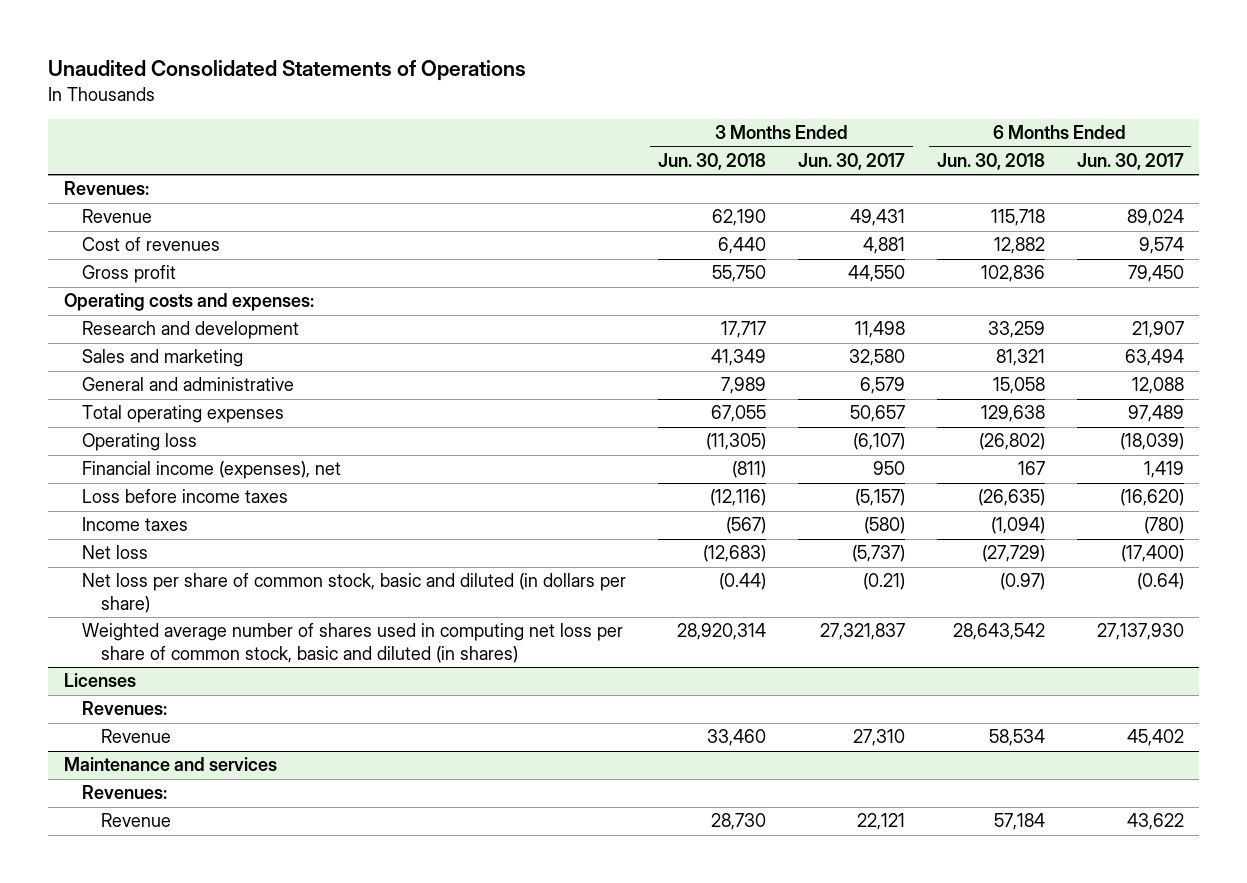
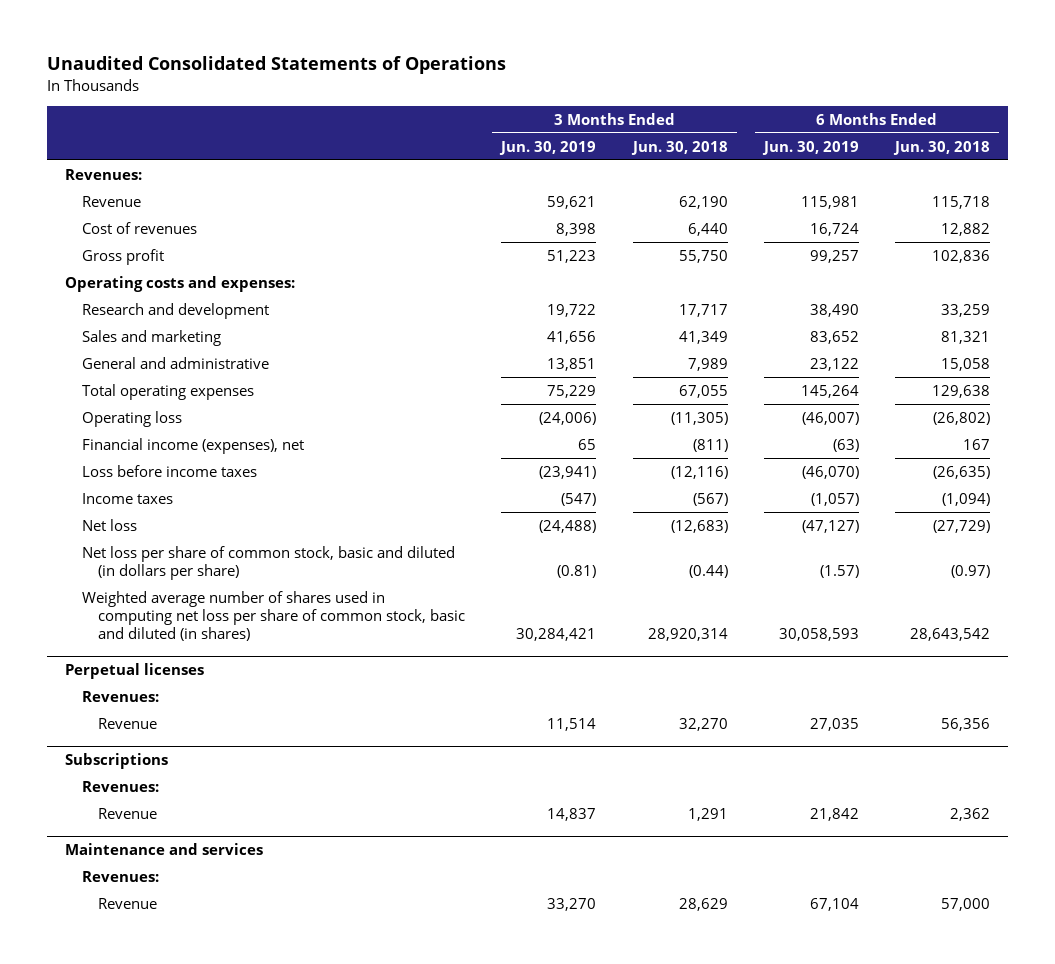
[797,152,905,170] Jun. 30, 2017 -> none
[1076,152,1184,170] Jun. 30, 2017 -> none
none -> [499,140,597,155] Jun. 30, 2019
none -> [762,140,860,155] Jun. 30, 2019
[63,673,136,688] Licenses -> [64,662,204,679] Perpetual licenses
[707,729,767,747] 33,460 -> [678,717,728,731] 32,270
[988,729,1045,747] 58,534 -> [941,717,991,731] 56,356
none -> [64,752,168,769] Subscriptions
none -> [81,780,159,792] Revenues:
none -> [98,807,158,819] Revenue
[711,813,767,831] 28,730 -> [678,897,728,911] 28,629
[993,813,1045,831] 57,184 -> [941,897,991,911] 57,000

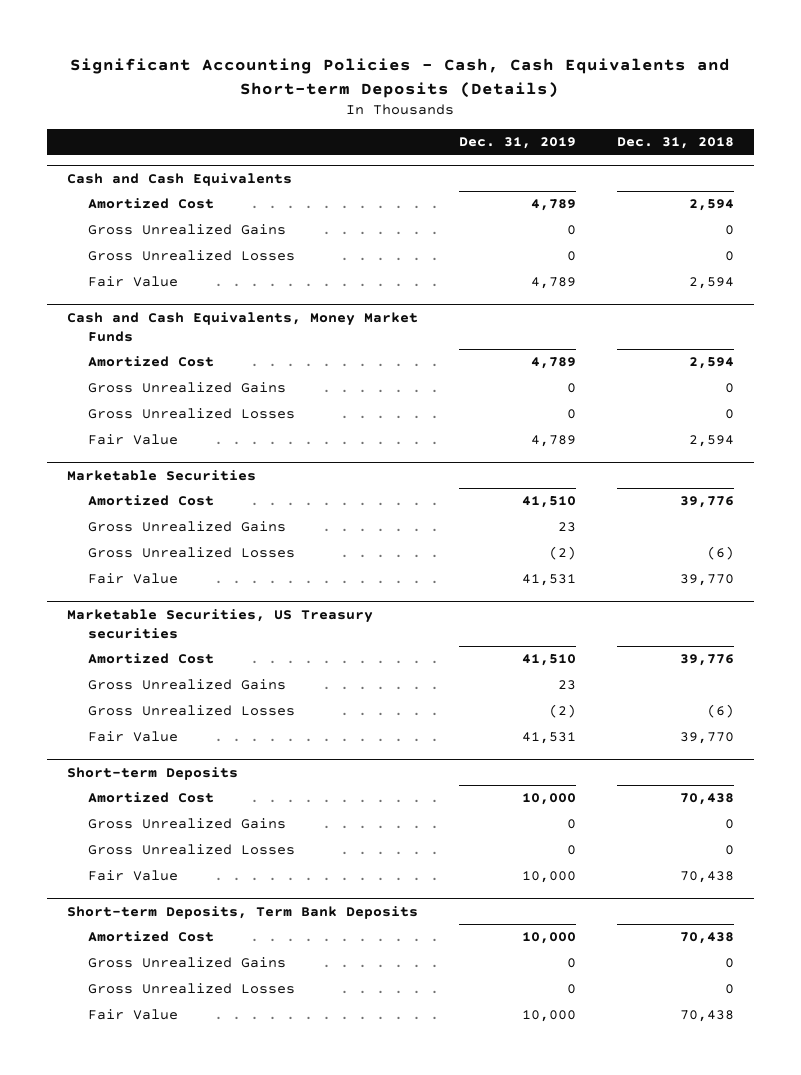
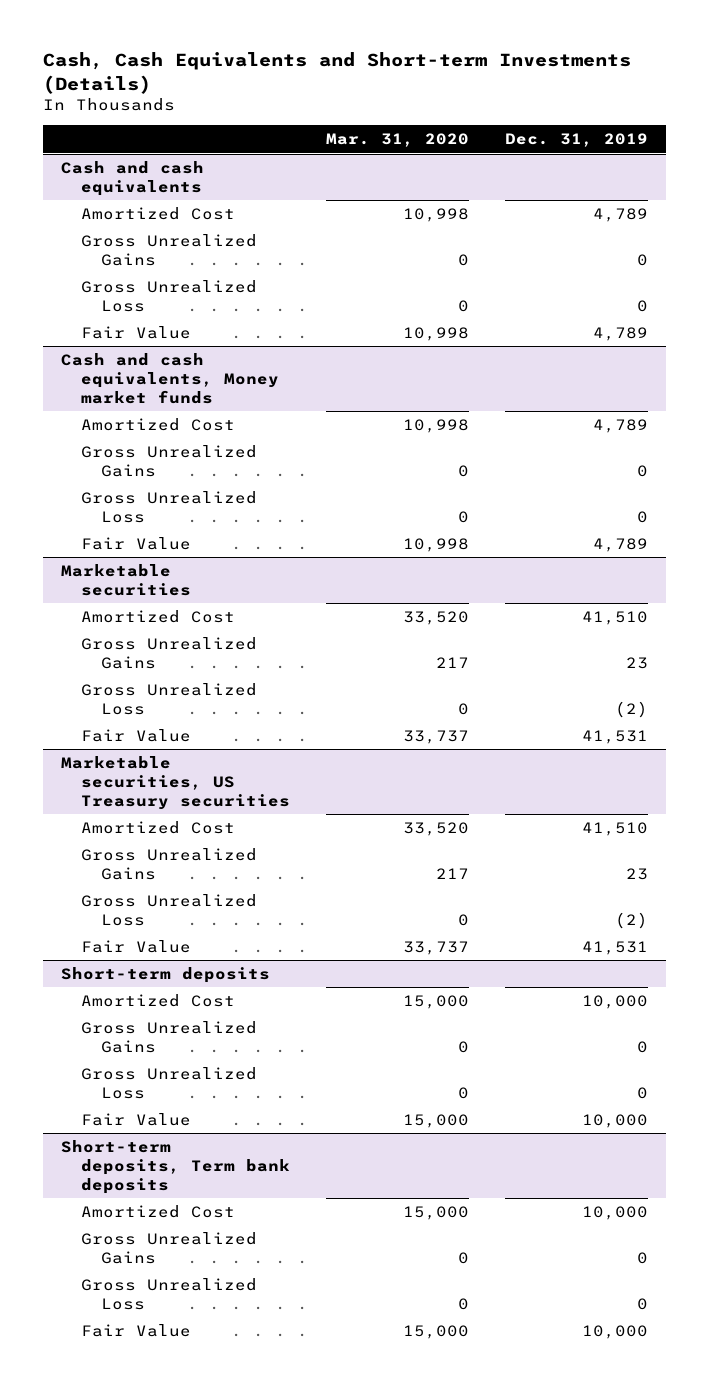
[70,58,731,98] Significant Accounting Policies - Cash, Cash Equivalents and Short-term Deposits (Details) -> [42,52,631,94] Cash, Cash Equivalents and Short-term Investments (Details)
[616,137,734,150] Dec. 31, 2018 -> none
none -> [325,133,469,148] Mar. 31, 2020
[67,172,293,186] Cash and Cash Equivalents -> [60,160,204,196] Cash and cash equivalents
[87,250,295,262] Gross Unrealized Losses -> [80,279,257,312] Gross Unrealized Loss
[67,311,419,342] Cash and Cash Equivalents, Money Market Funds -> [60,352,279,404] Cash and cash equivalents, Money market funds
[87,408,295,420] Gross Unrealized Losses -> [80,490,257,523] Gross Unrealized Loss
[67,469,257,481] Marketable Securities -> [60,563,191,596] Marketable securities
[87,547,295,559] Gross Unrealized Losses -> [80,682,257,715] Gross Unrealized Loss
[67,608,374,639] Marketable Securities, US Treasury securities -> [60,755,290,810] Marketable securities, US Treasury securities
[87,705,295,717] Gross Unrealized Losses -> [80,893,257,926] Gross Unrealized Loss
[67,766,239,780] Short-term Deposits -> [60,966,270,983] Short-term deposits
[87,844,295,856] Gross Unrealized Losses -> [80,1066,257,1099] Gross Unrealized Loss
[67,905,419,919] Short-term Deposits, Term Bank Deposits -> [60,1139,290,1194] Short-term deposits, Term bank deposits
[87,983,295,995] Gross Unrealized Losses -> [80,1277,257,1310] Gross Unrealized Loss

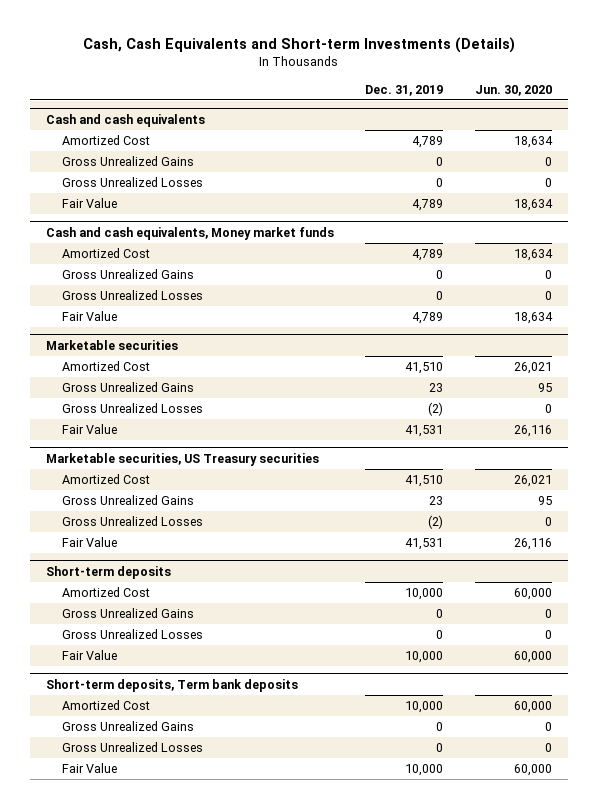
[325,133,469,148] Mar. 31, 2020 -> none
none -> [475,84,553,96] Jun. 30, 2020
[80,279,257,312] Gross Unrealized Loss -> [61,177,203,188] Gross Unrealized Losses
[80,490,257,523] Gross Unrealized Loss -> [61,290,203,301] Gross Unrealized Losses
[80,682,257,715] Gross Unrealized Loss -> [61,403,203,414] Gross Unrealized Losses
[80,893,257,926] Gross Unrealized Loss -> [61,516,203,527] Gross Unrealized Losses
[80,1066,257,1099] Gross Unrealized Loss -> [61,629,203,640] Gross Unrealized Losses
[80,1277,257,1310] Gross Unrealized Loss -> [61,742,203,753] Gross Unrealized Losses

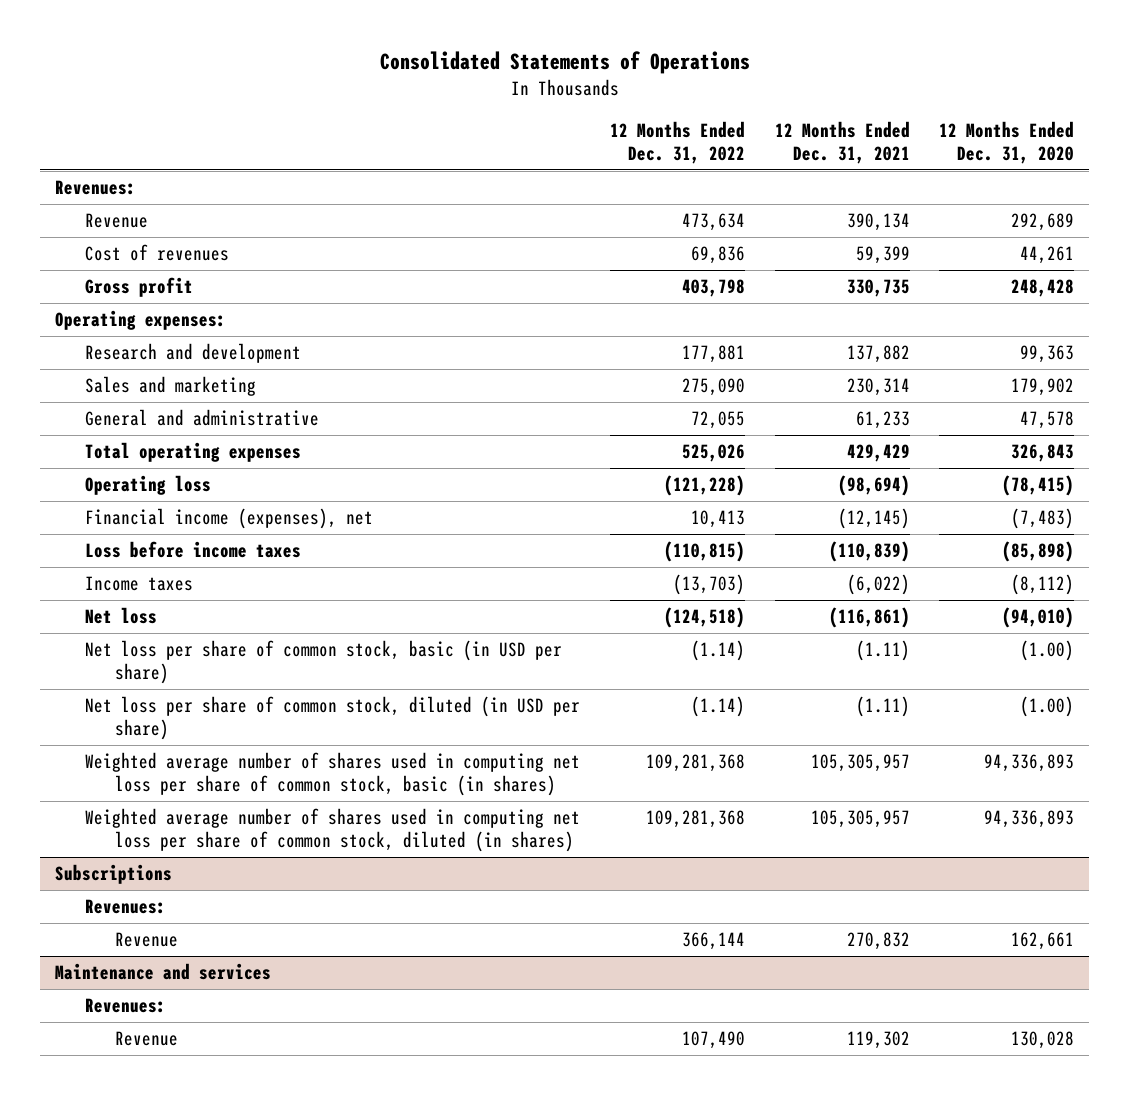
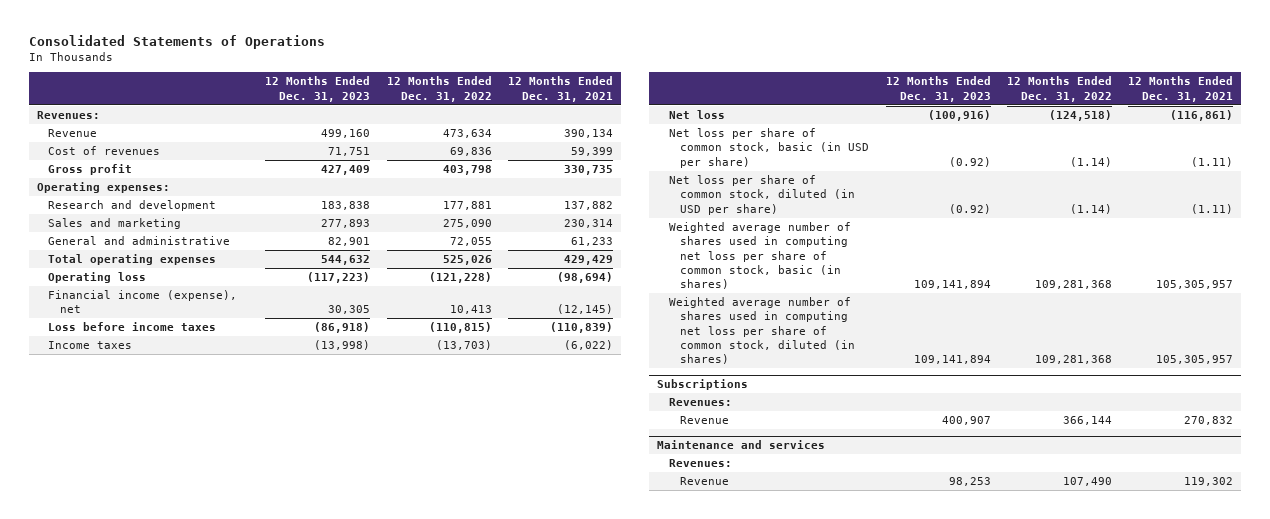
[939,121,1075,164] 12 Months Ended Dec. 31, 2020 -> none
none -> [265,76,371,102] 12 Months Ended Dec. 31, 2023
[85,508,374,530] Financial income (expenses), net -> [48,290,238,314] Financial income (expense), net

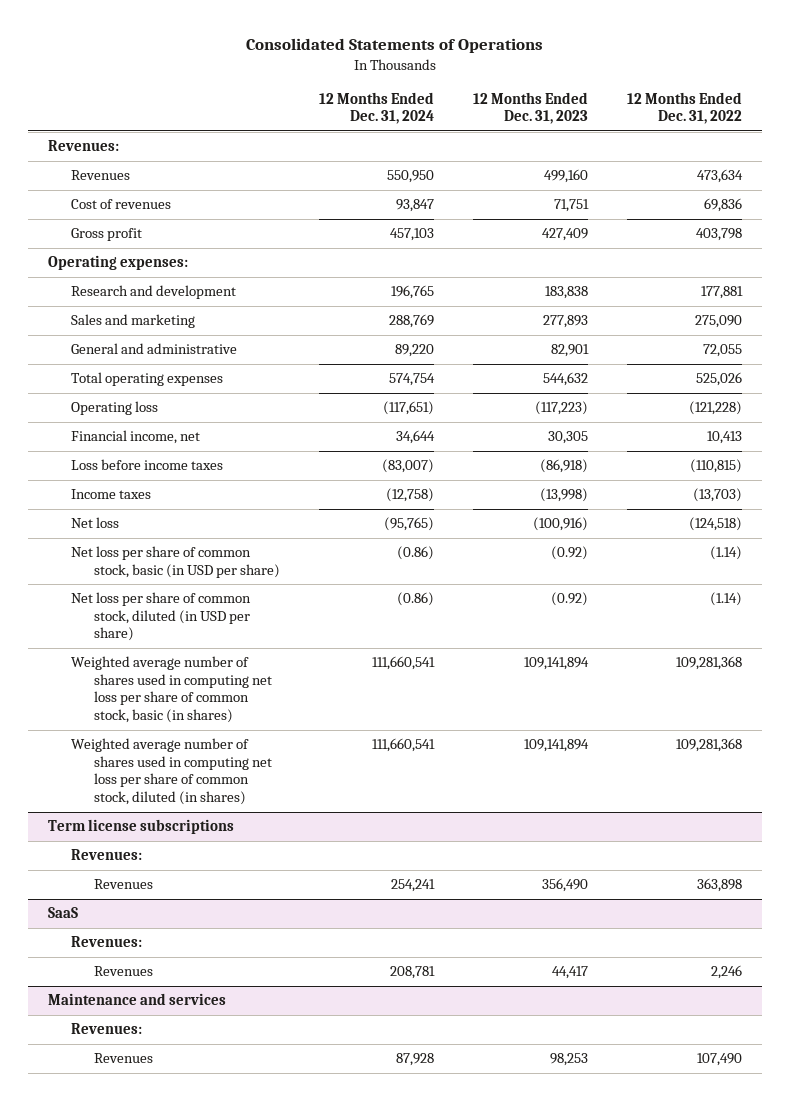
[507,76,613,102] 12 Months Ended Dec. 31, 2021 -> none
none -> [318,91,434,125] 12 Months Ended Dec. 31, 2024
[48,129,98,138] Revenue -> [70,170,130,181] Revenues
[48,290,238,314] Financial income (expense), net -> [70,430,200,445] Financial income, net
[657,379,749,391] Subscriptions -> [47,819,234,835] Term license subscriptions
[680,416,730,425] Revenue -> none
none -> [93,879,153,890] Revenues
none -> [47,907,78,919] SaaS
none -> [70,936,142,948] Revenues:
none -> [93,966,153,977] Revenues
[680,477,730,486] Revenue -> [93,1053,153,1064] Revenues

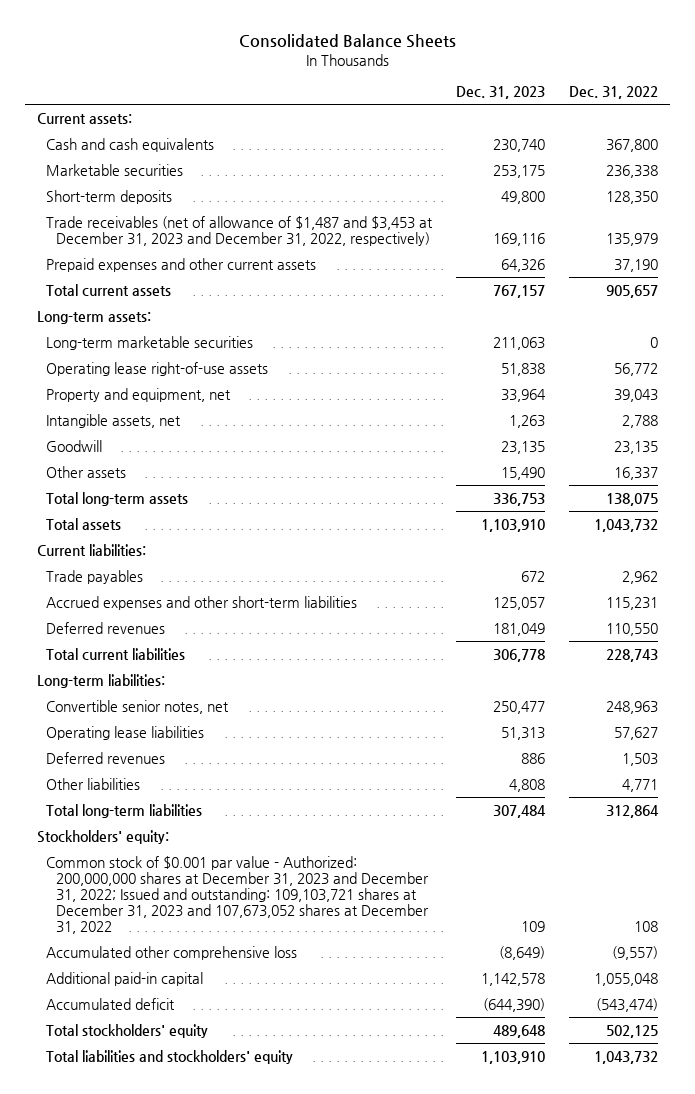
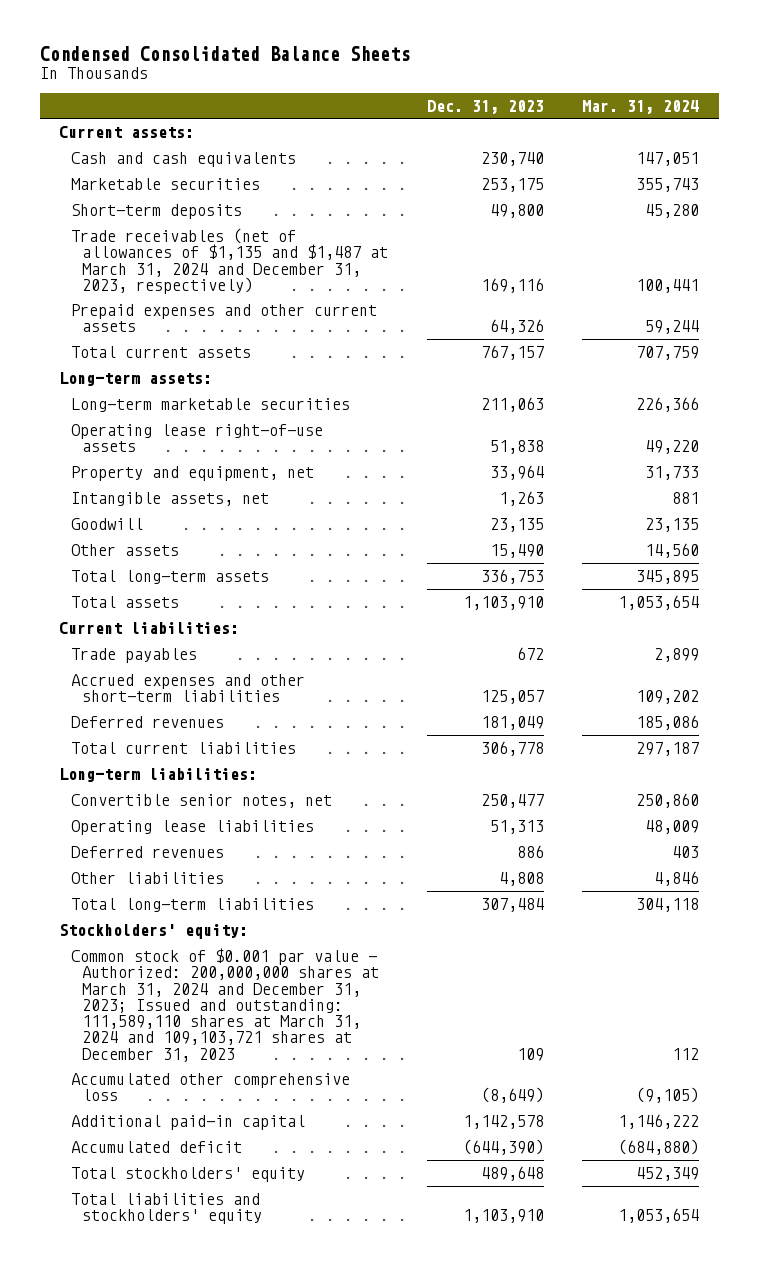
[238,34,456,49] Consolidated Balance Sheets -> [39,45,410,61] Condensed Consolidated Balance Sheets
[569,86,659,100] Dec. 31, 2022 -> none
none -> [582,99,700,114] Mar. 31, 2024
[46,215,434,246] Trade receivables (net of allowance of $1,487 and $3,453 at December 31, 2023 and December 31, 2022, respectively) -> [70,228,389,294] Trade receivables (net of allowances of $1,135 and $1,487 at March 31, 2024 and December 31, 2023, respectively)
[46,855,430,935] Common stock of $0.001 par value - Authorized: 200,000,000 shares at December 31, 2023 and December 31, 2022; Issued and outstanding: 109,103,721 shares at December 31, 2023 and 107,673,052 shares at December 31, 2022 -> [70,948,380,1062] Common stock of $0.001 par value - Authorized: 200,000,000 shares at March 31, 2024 and December 31, 2023; Issued and outstanding: 111,589,110 shares at March 31, 2024 and 109,103,721 shares at December 31, 2023

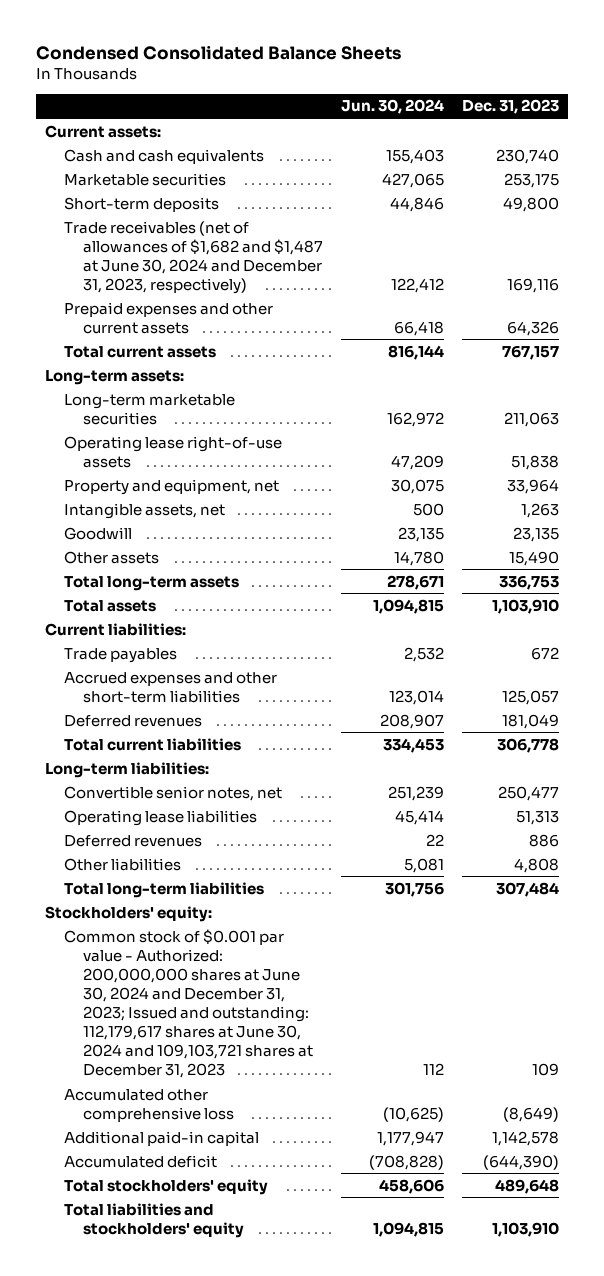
[582,99,700,114] Mar. 31, 2024 -> none
none -> [341,99,445,115] Jun. 30, 2024
[70,228,389,294] Trade receivables (net of allowances of $1,135 and $1,487 at March 31, 2024 and December 31, 2023, respectively) -> [64,220,324,294] Trade receivables (net of allowances of $1,682 and $1,487 at June 30, 2024 and December 31, 2023, respectively)
[70,948,380,1062] Common stock of $0.001 par value - Authorized: 200,000,000 shares at March 31, 2024 and December 31, 2023; Issued and outstanding: 111,589,110 shares at March 31, 2024 and 109,103,721 shares at December 31, 2023 -> [64,928,314,1078] Common stock of $0.001 par value - Authorized: 200,000,000 shares at June 30, 2024 and December 31, 2023; Issued and outstanding: 112,179,617 shares at June 30, 2024 and 109,103,721 shares at December 31, 2023

